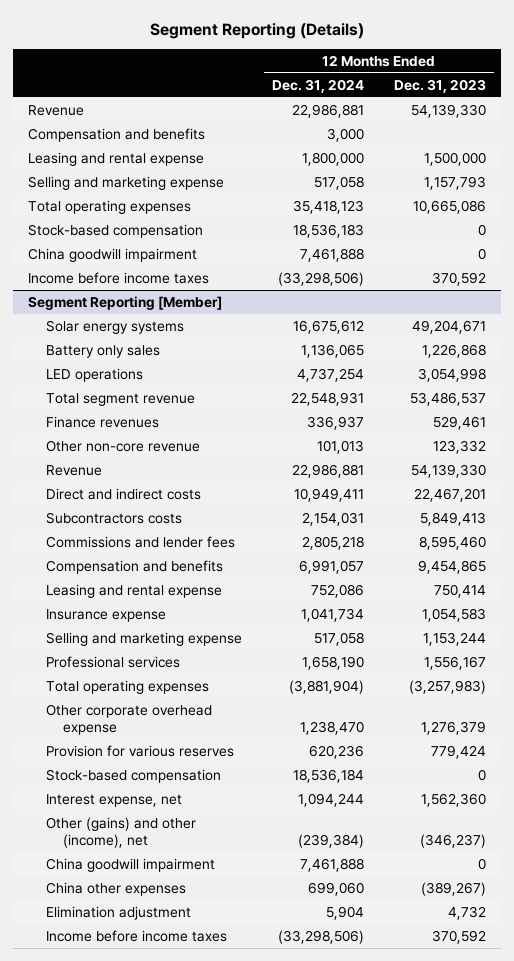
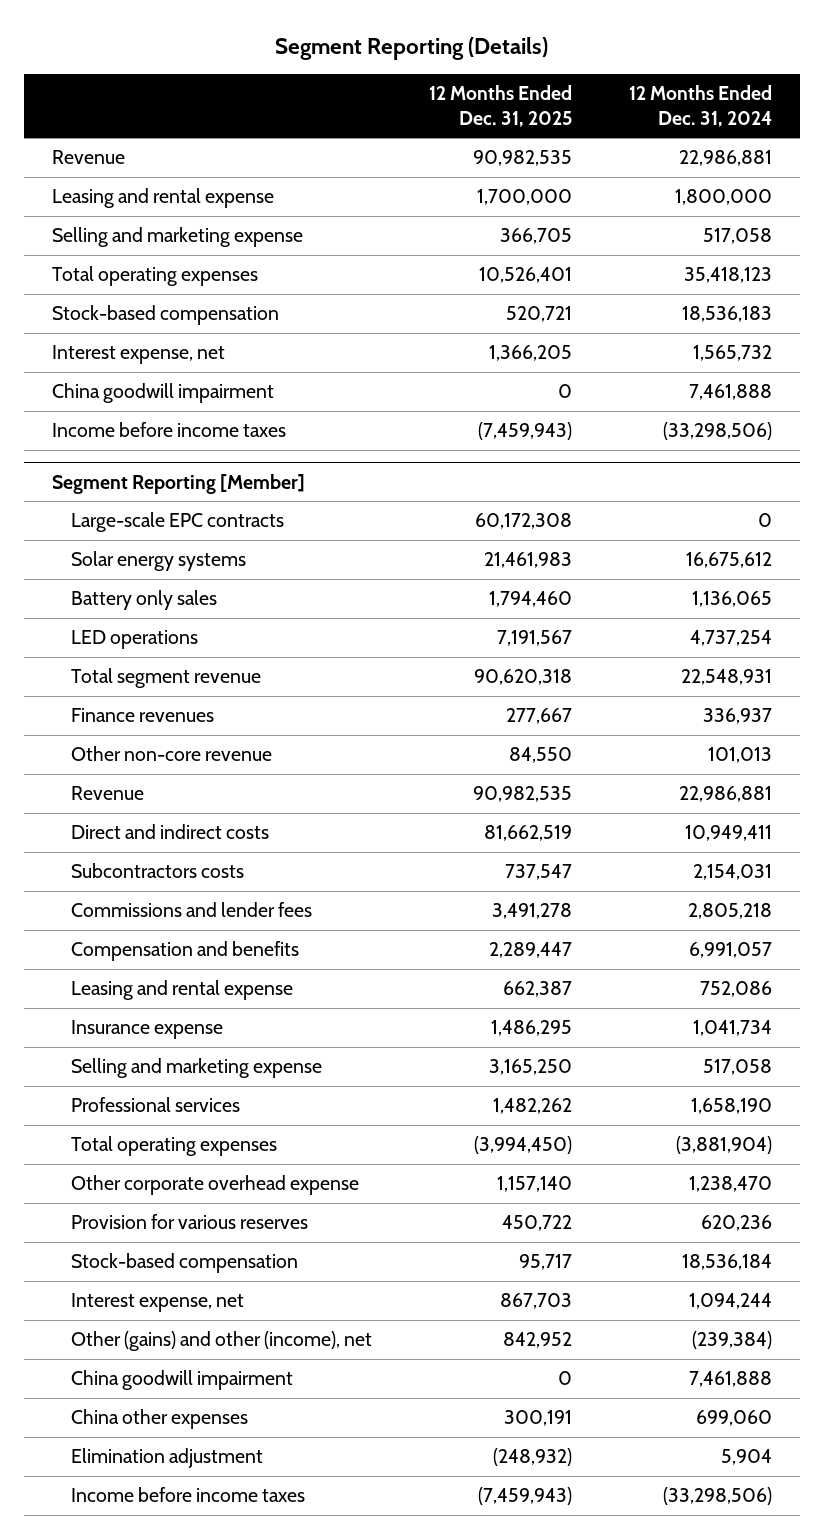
[394,78,487,93] Dec. 31, 2023 -> none
none -> [428,84,572,127] 12 Months Ended Dec. 31, 2025
[28,127,206,142] Compensation and benefits -> none
none -> [52,345,226,365] Interest expense, net
none -> [70,512,284,533] Large-scale EPC contracts

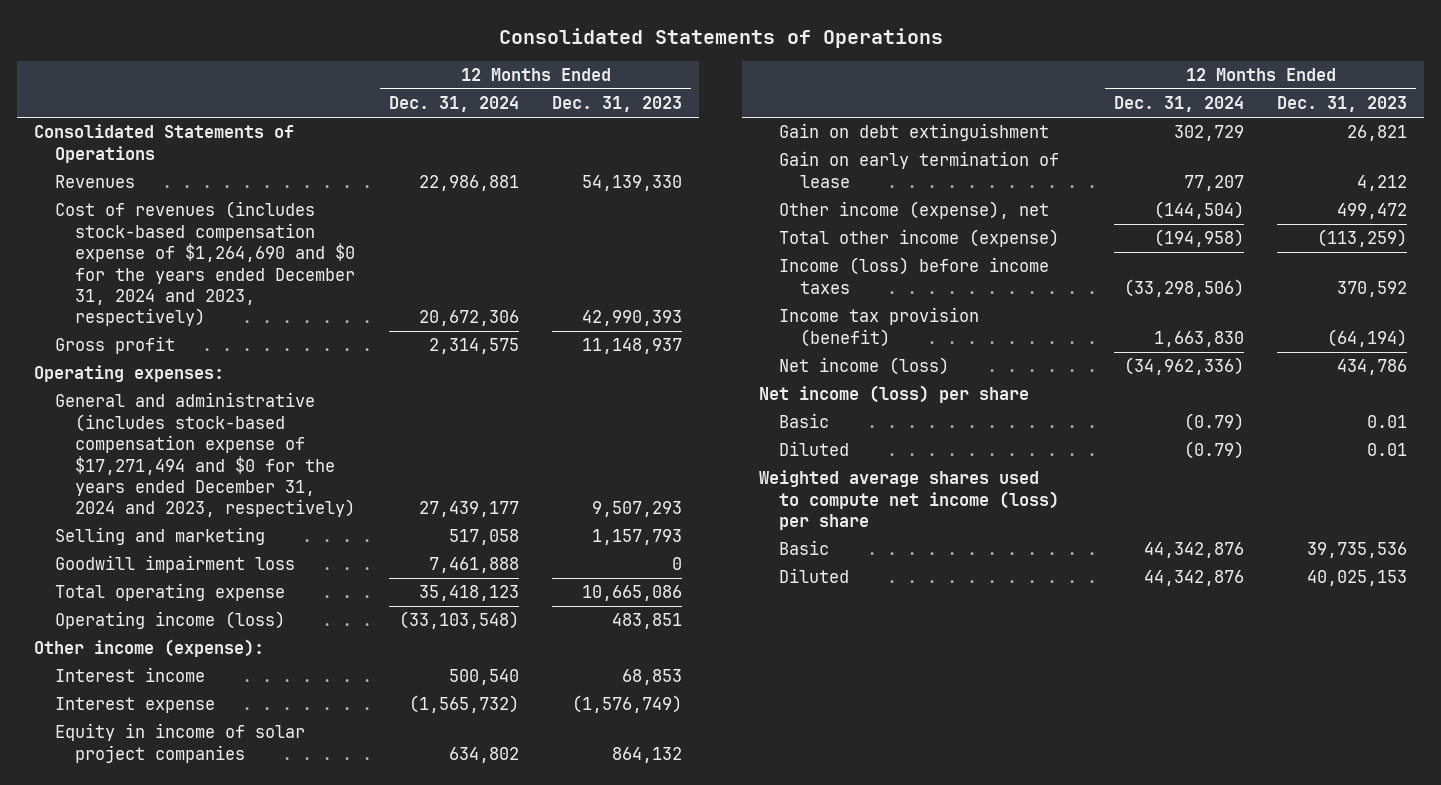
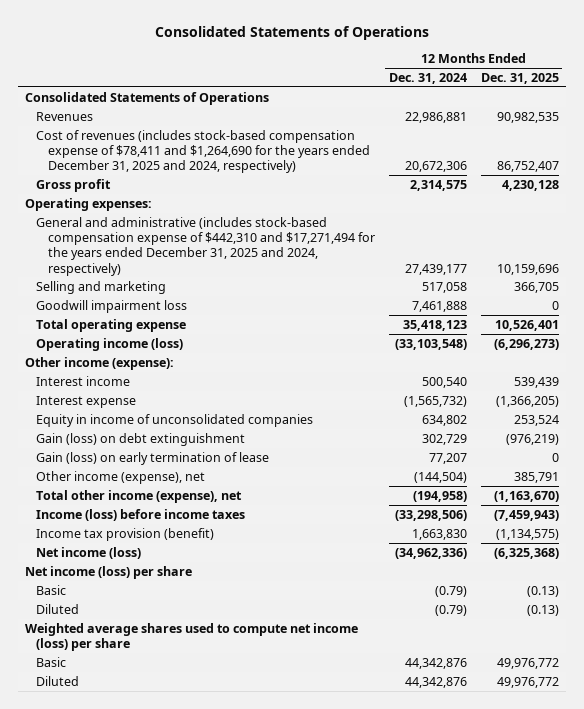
[552,96,683,113] Dec. 31, 2023 -> none
none -> [480,72,559,84] Dec. 31, 2025
[54,201,356,327] Cost of revenues (includes stock-based compensation expense of $1,264,690 and $0 for the years ended December 31, 2024 and 2023, respectively) -> [36,129,370,174] Cost of revenues (includes stock-based compensation expense of $78,411 and $1,264,690 for the years ended December 31, 2025 and 2024, respectively)
[54,392,356,518] General and administrative (includes stock-based compensation expense of $17,271,494 and $0 for the years ended December 31, 2024 and 2023, respectively) -> [36,216,375,276] General and administrative (includes stock-based compensation expense of $442,310 and $17,271,494 for the years ended December 31, 2025 and 2024, respectively)
[54,723,305,763] Equity in income of solar project companies -> [36,413,314,427] Equity in income of unconsolidated companies
[779,123,1050,142] Gain on debt extinguishment -> [36,432,246,446] Gain (loss) on debt extinguishment
[779,151,1060,188] Gain on early termination of lease -> [36,451,270,465] Gain (loss) on early termination of lease
[779,229,1060,248] Total other income (expense) -> [36,489,243,503] Total other income (expense), net

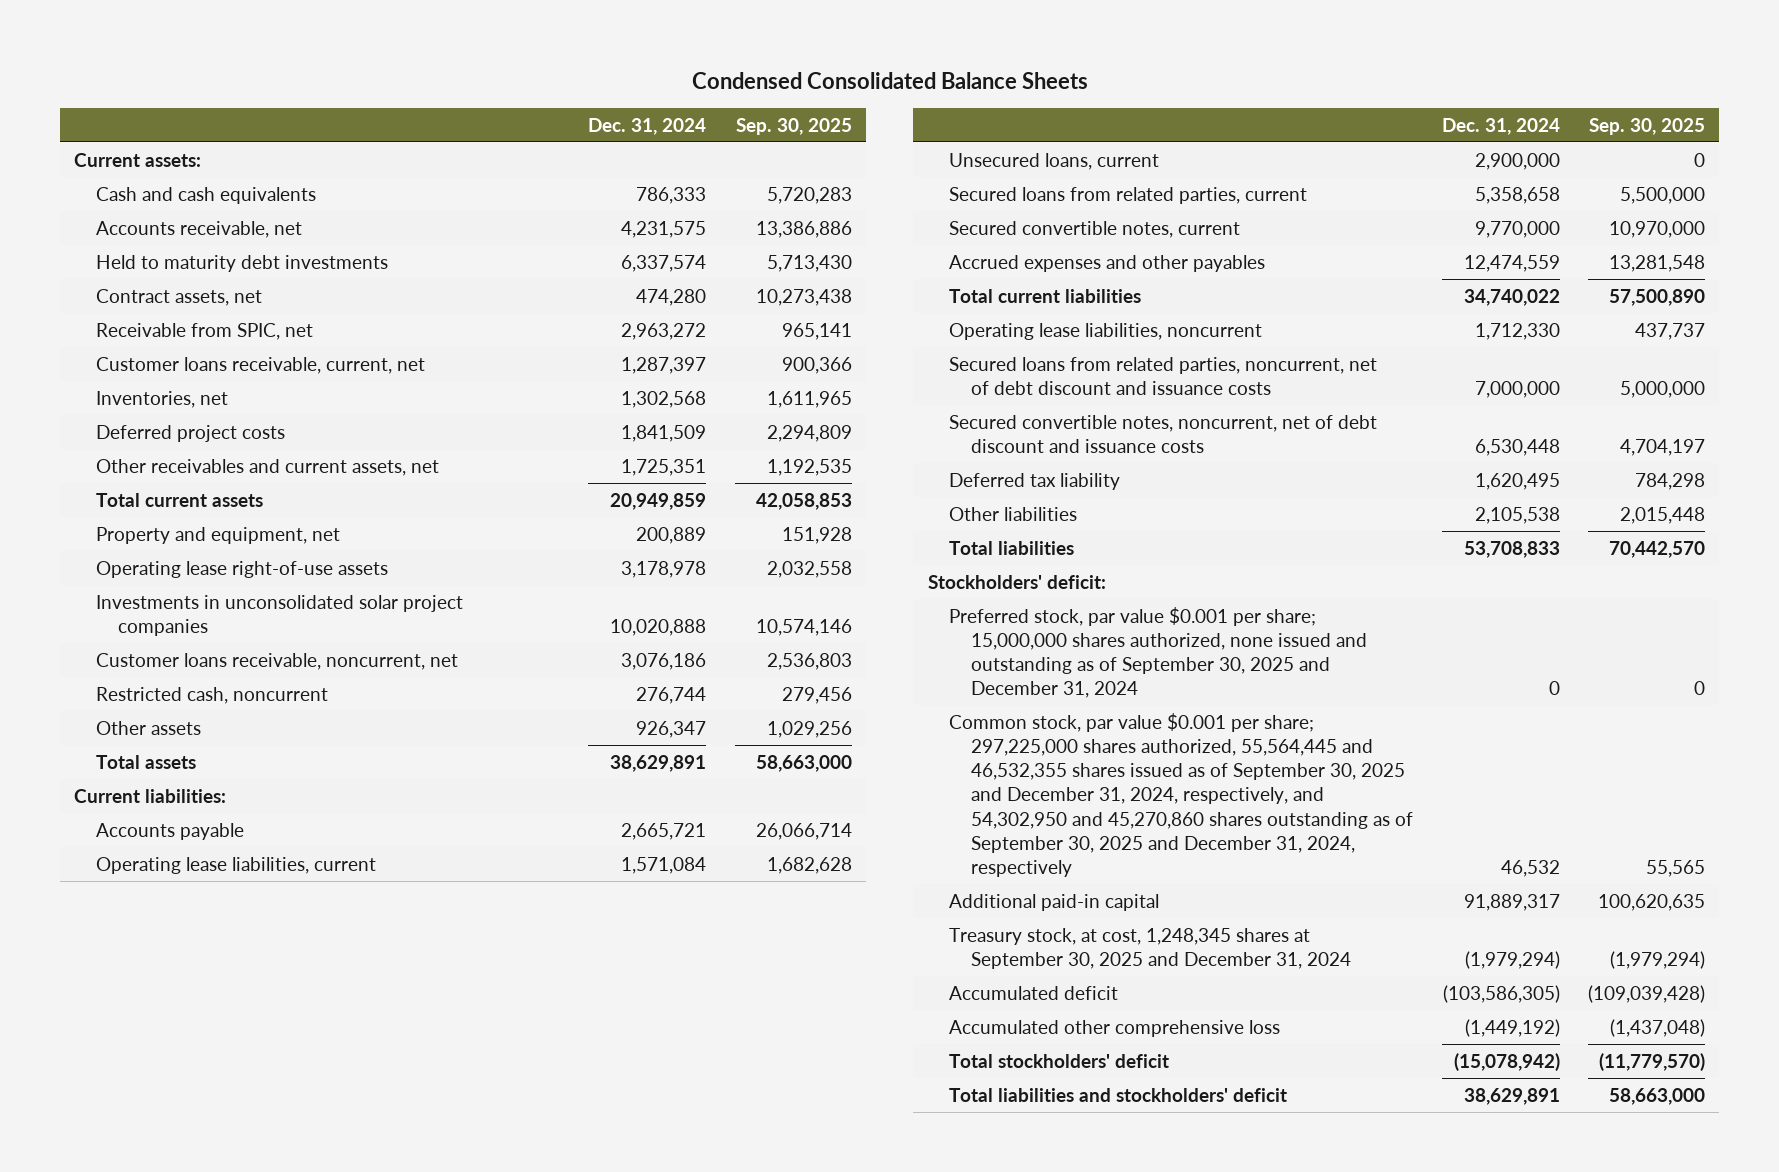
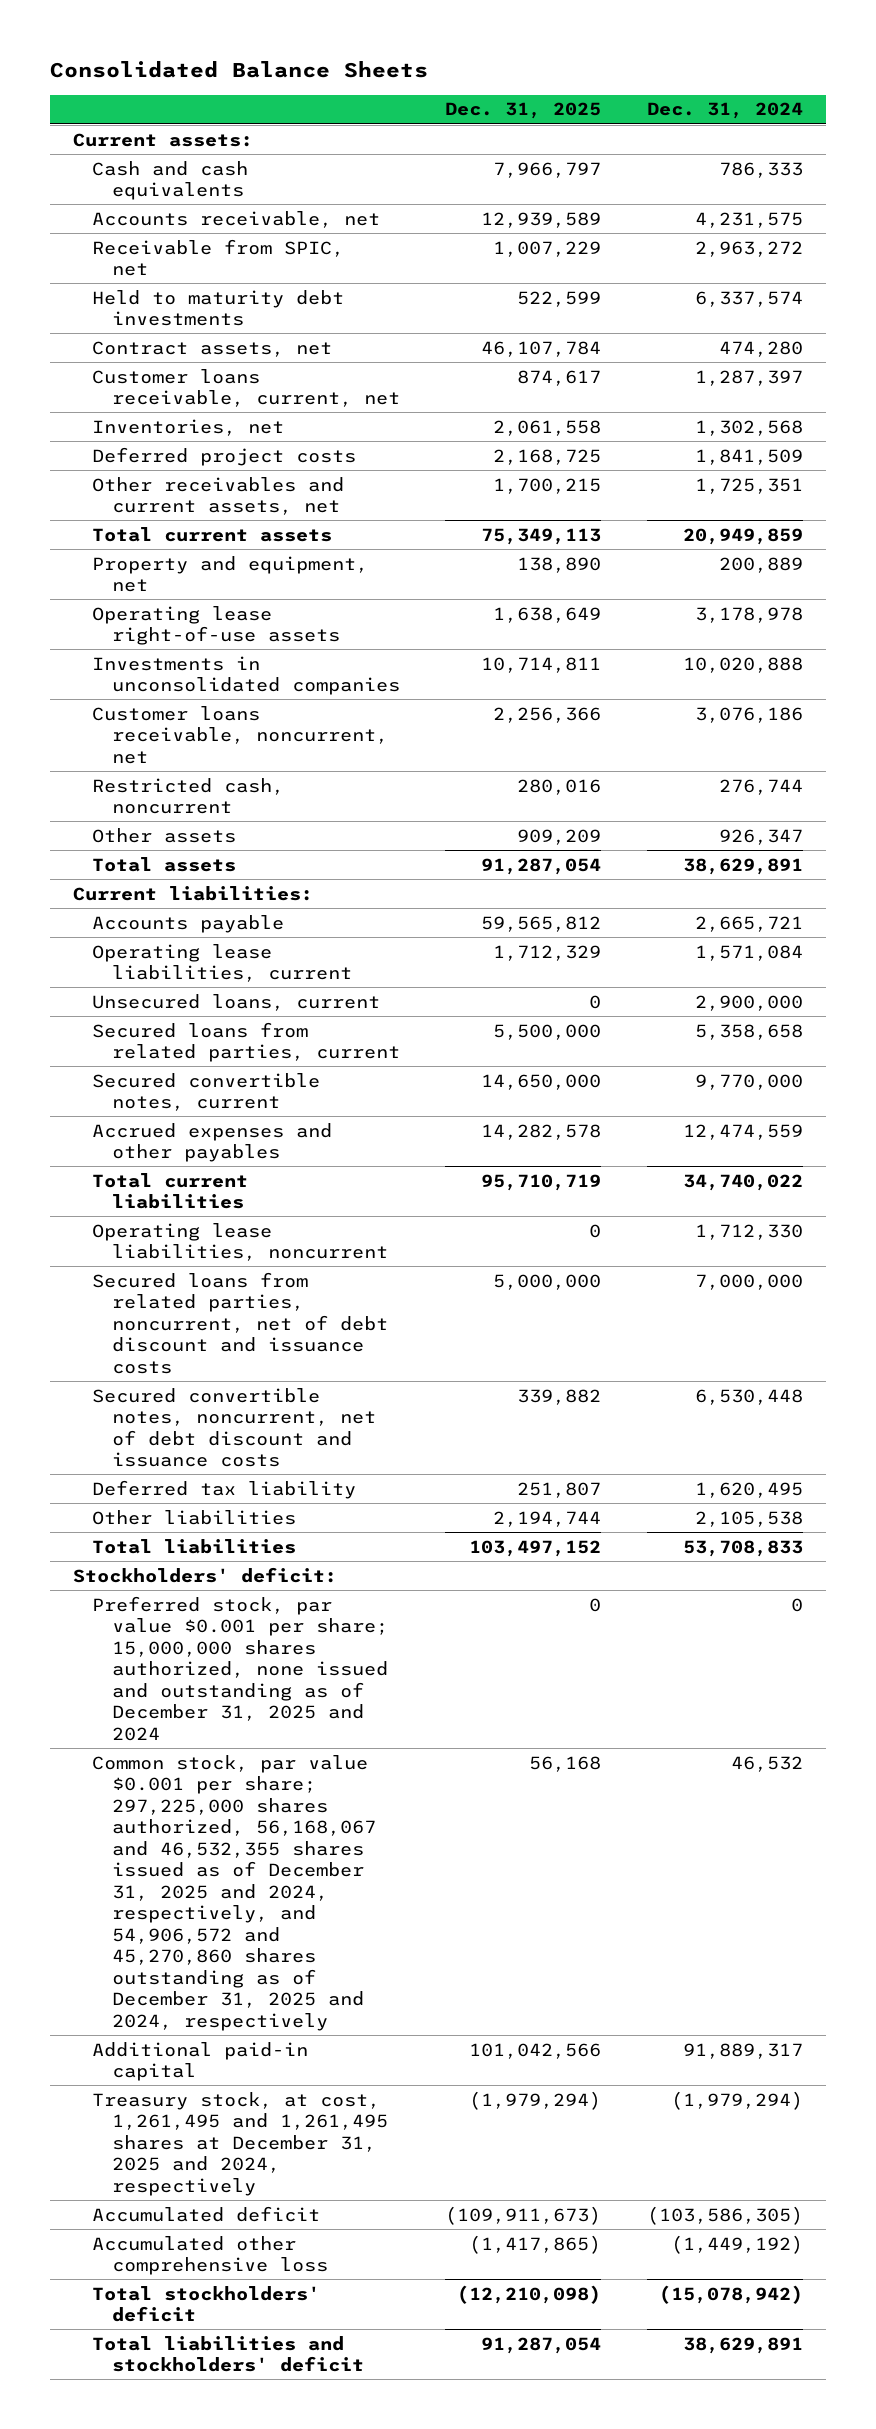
[691,72,1088,90] Condensed Consolidated Balance Sheets -> [50,61,429,79] Consolidated Balance Sheets
[735,117,852,135] Sep. 30, 2025 -> none
none -> [445,102,602,120] Dec. 31, 2025
[96,322,314,340] Receivable from SPIC, net -> [92,238,345,277] Receivable from SPIC, net
[96,594,464,636] Investments in unconsolidated solar project companies -> [92,655,400,696] Investments in unconsolidated companies
[949,606,1368,699] Preferred stock, par value $0.001 per share; 15,000,000 shares authorized, none issued and outstanding as of September 30, 2025 and December 31, 2024 -> [92,1595,388,1741] Preferred stock, par value $0.001 per share; 15,000,000 shares authorized, none issued and outstanding as of December 31, 2025 and 2024
[949,712,1414,878] Common stock, par value $0.001 per share; 297,225,000 shares authorized, 55,564,445 and 46,532,355 shares issued as of September 30, 2025 and December 31, 2024, respectively, and 54,302,950 and 45,270,860 shares outstanding as of September 30, 2025 and December 31, 2024, respectively -> [92,1754,376,2031] Common stock, par value $0.001 per share; 297,225,000 shares authorized, 56,168,067 and 46,532,355 shares issued as of December 31, 2025 and 2024, respectively, and 54,906,572 and 45,270,860 shares outstanding as of December 31, 2025 and 2024, respectively
[949,927,1352,969] Treasury stock, at cost, 1,248,345 shares at September 30, 2025 and December 31, 2024 -> [92,2091,388,2196] Treasury stock, at cost, 1,261,495 and 1,261,495 shares at December 31, 2025 and 2024, respectively

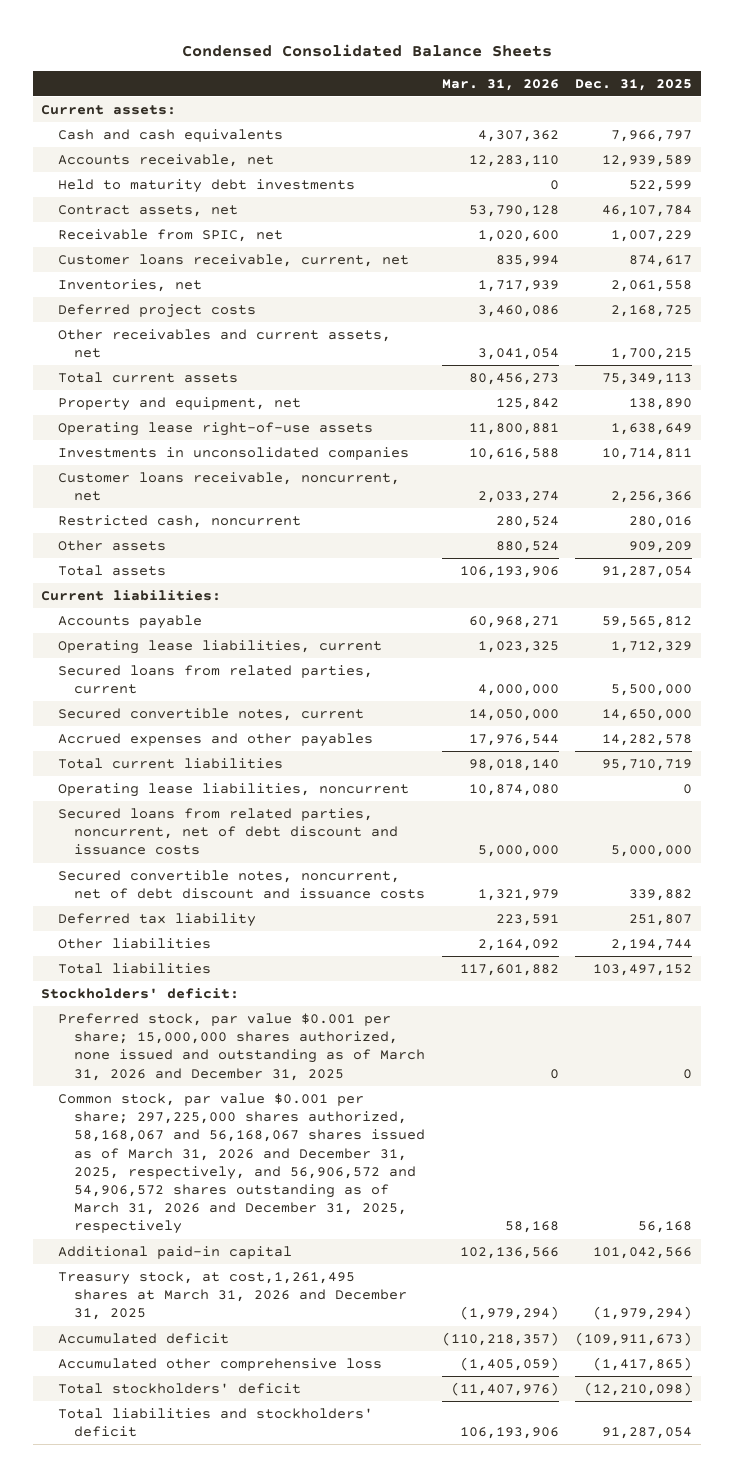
[50,61,429,79] Consolidated Balance Sheets -> [181,43,552,57] Condensed Consolidated Balance Sheets
[647,102,804,120] Dec. 31, 2024 -> none
none -> [441,78,559,91] Mar. 31, 2026
[92,238,345,277] Receivable from SPIC, net -> [57,228,283,242] Receivable from SPIC, net
[92,993,381,1011] Unsecured loans, current -> none
[92,1595,388,1741] Preferred stock, par value $0.001 per share; 15,000,000 shares authorized, none issued and outstanding as of December 31, 2025 and 2024 -> [57,1012,426,1081] Preferred stock, par value $0.001 per share; 15,000,000 shares authorized, none issued and outstanding as of March 31, 2026 and December 31, 2025
[92,1754,376,2031] Common stock, par value $0.001 per share; 297,225,000 shares authorized, 56,168,067 and 46,532,355 shares issued as of December 31, 2025 and 2024, respectively, and 54,906,572 and 45,270,860 shares outstanding as of December 31, 2025 and 2024, respectively -> [57,1092,426,1235] Common stock, par value $0.001 per share; 297,225,000 shares authorized, 58,168,067 and 56,168,067 shares issued as of March 31, 2026 and December 31, 2025, respectively, and 56,906,572 and 54,906,572 shares outstanding as of March 31, 2026 and December 31, 2025, respectively
[92,2091,388,2196] Treasury stock, at cost, 1,261,495 and 1,261,495 shares at December 31, 2025 and 2024, respectively -> [57,1270,408,1321] Treasury stock, at cost,1,261,495 shares at March 31, 2026 and December 31, 2025

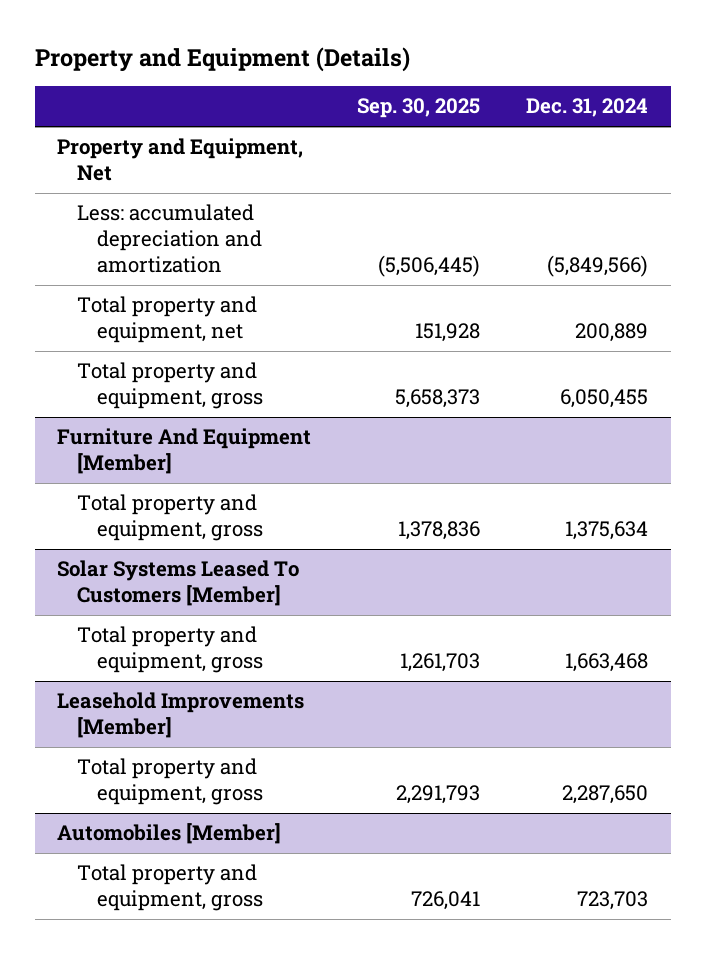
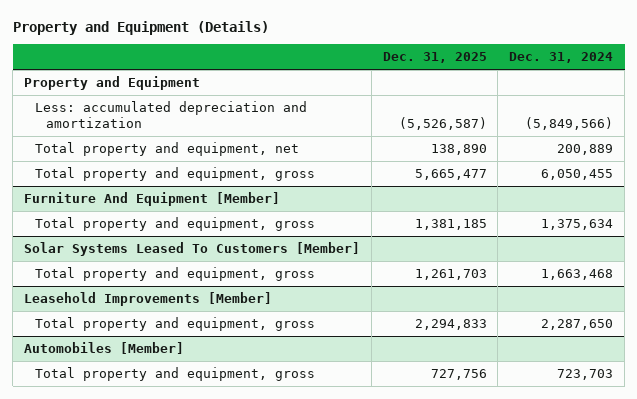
[357,98,481,119] Sep. 30, 2025 -> none
none -> [382,52,487,64] Dec. 31, 2025
[57,138,304,182] Property and Equipment, Net -> [24,76,201,91] Property and Equipment

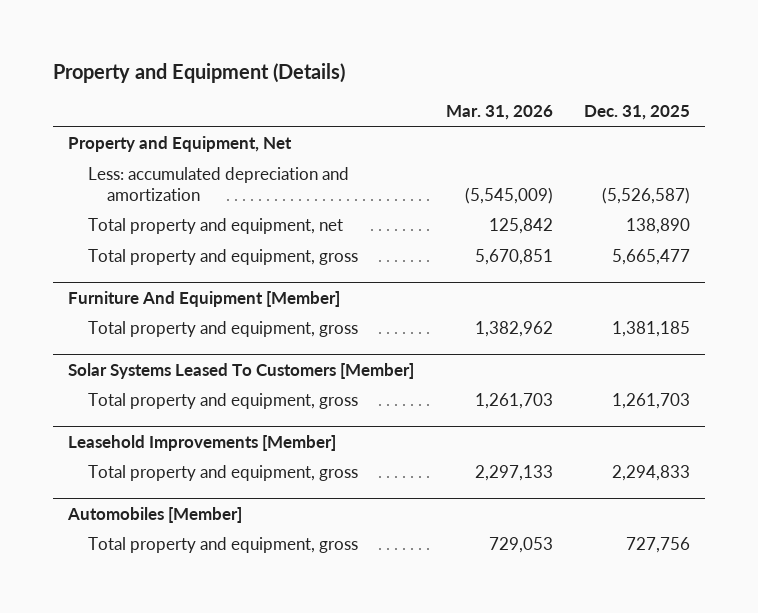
[509,52,614,64] Dec. 31, 2024 -> none
none -> [445,105,553,121] Mar. 31, 2026
[24,76,201,91] Property and Equipment -> [68,136,293,153] Property and Equipment, Net

